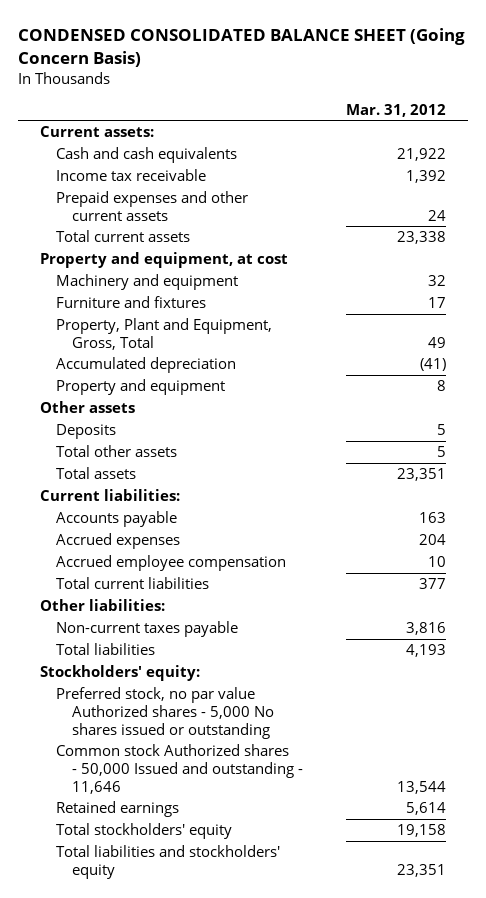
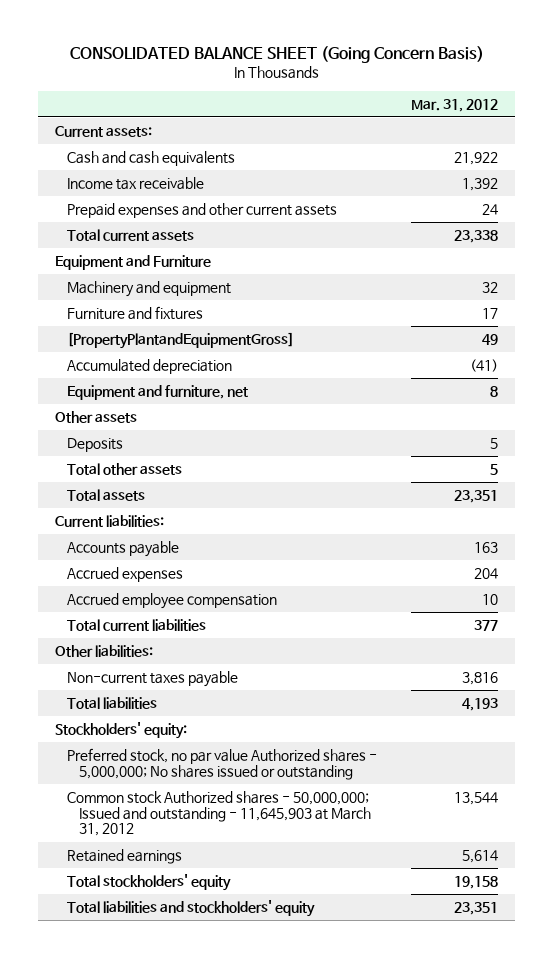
[18,28,466,67] CONDENSED CONSOLIDATED BALANCE SHEET (Going Concern Basis) -> [69,45,484,63] CONSOLIDATED BALANCE SHEET (Going Concern Basis)
[39,252,288,269] Property and equipment, at cost -> none
none -> [55,254,212,270] Equipment and Furniture
[55,318,272,350] Property, Plant and Equipment, Gross, Total -> [66,331,294,349] [PropertyPlantandEquipmentGross]
[55,379,225,396] Property and equipment -> [66,384,248,400] Equipment and furniture, net
[55,687,275,739] Preferred stock, no par value Authorized shares - 5,000 No shares issued or outstanding -> [66,747,377,780] Preferred stock, no par value Authorized shares - 5,000,000; No shares issued or outstanding
[55,744,304,794] Common stock Authorized shares - 50,000 Issued and outstanding - 11,646 -> [66,790,371,837] Common stock Authorized shares - 50,000,000; Issued and outstanding - 11,645,903 at March 31, 2012

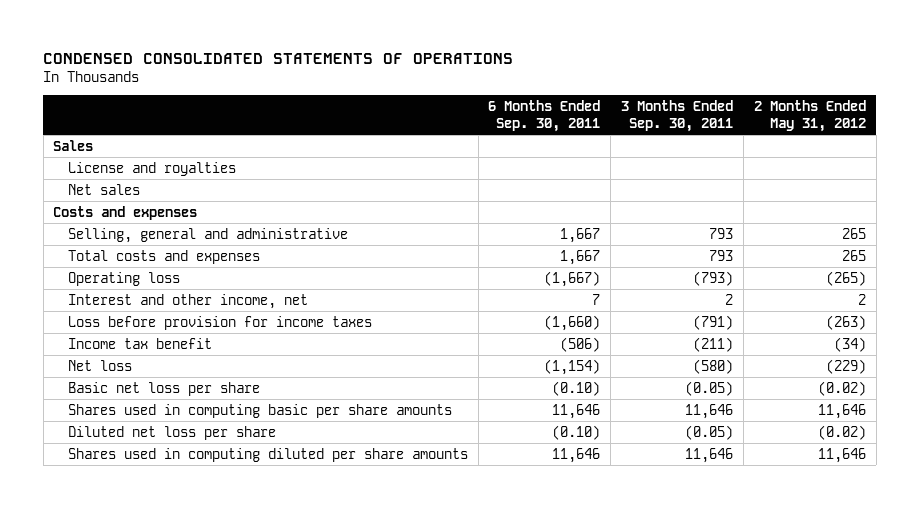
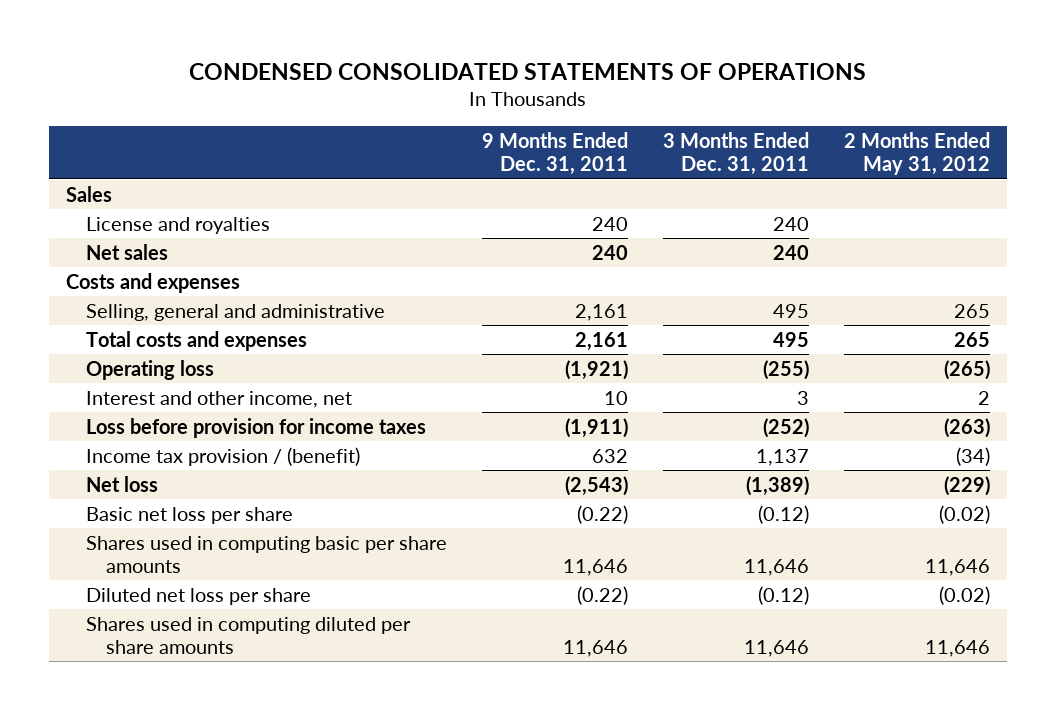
[488,100,601,132] 6 Months Ended Sep. 30, 2011 -> none
[621,100,734,132] 3 Months Ended Sep. 30, 2011 -> none
none -> [481,131,628,176] 9 Months Ended Dec. 31, 2011
none -> [662,131,809,176] 3 Months Ended Dec. 31, 2011
[67,337,212,349] Income tax benefit -> [85,446,360,466] Income tax provision / (benefit)

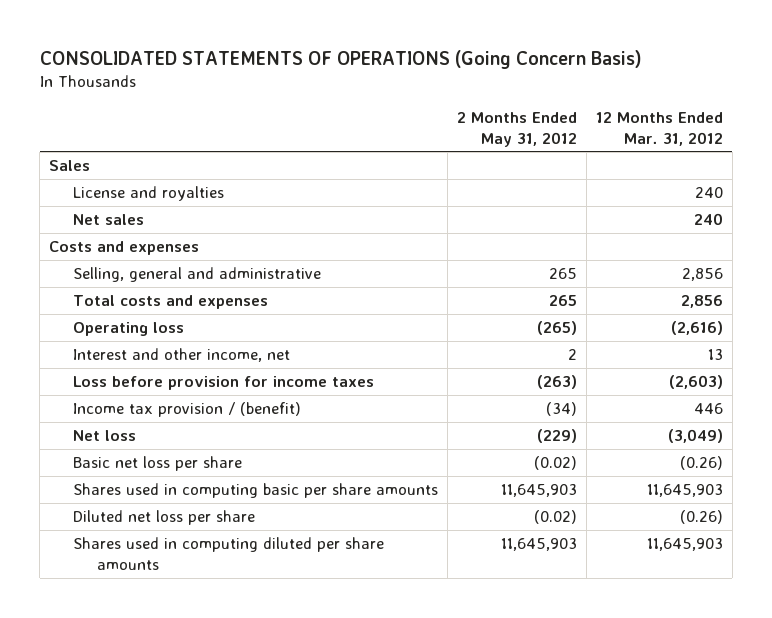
[188,62,866,80] CONDENSED CONSOLIDATED STATEMENTS OF OPERATIONS -> [39,49,642,69] CONSOLIDATED STATEMENTS OF OPERATIONS (Going Concern Basis)
[481,131,628,176] 9 Months Ended Dec. 31, 2011 -> none
[662,131,809,176] 3 Months Ended Dec. 31, 2011 -> none
none -> [595,111,723,146] 12 Months Ended Mar. 31, 2012
[924,559,990,577] 11,646 -> [501,484,578,498] 11,645,903
[924,640,990,658] 11,646 -> [501,538,578,552] 11,645,903

